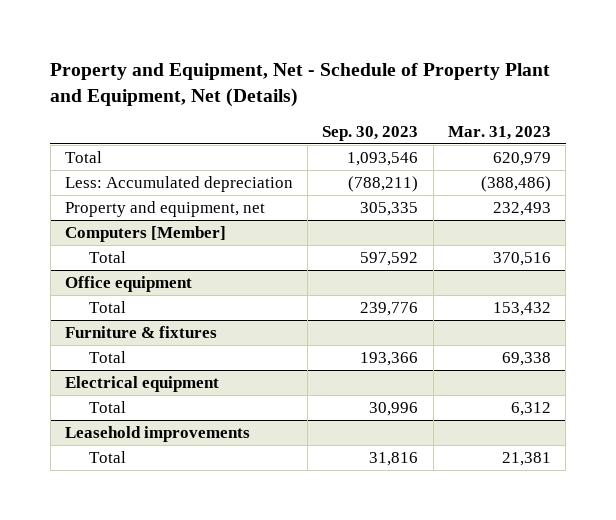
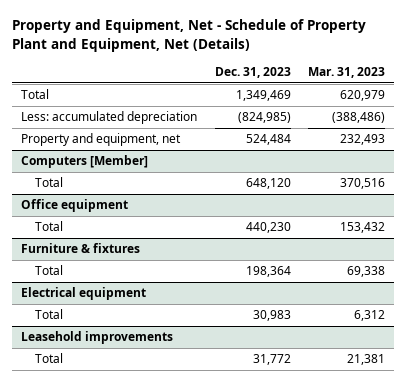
[322,125,419,141] Sep. 30, 2023 -> none
none -> [214,66,291,78] Dec. 31, 2023
[64,175,293,192] Less: Accumulated depreciation -> [21,111,198,125] Less: accumulated depreciation

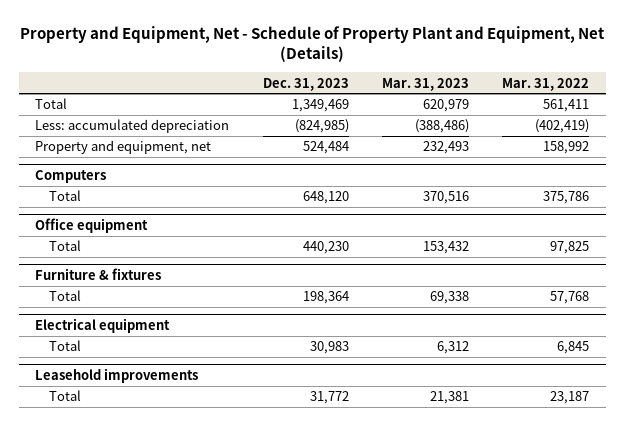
none -> [502,77,590,91] Mar. 31, 2022
[21,155,149,169] Computers [Member] -> [35,170,107,184] Computers

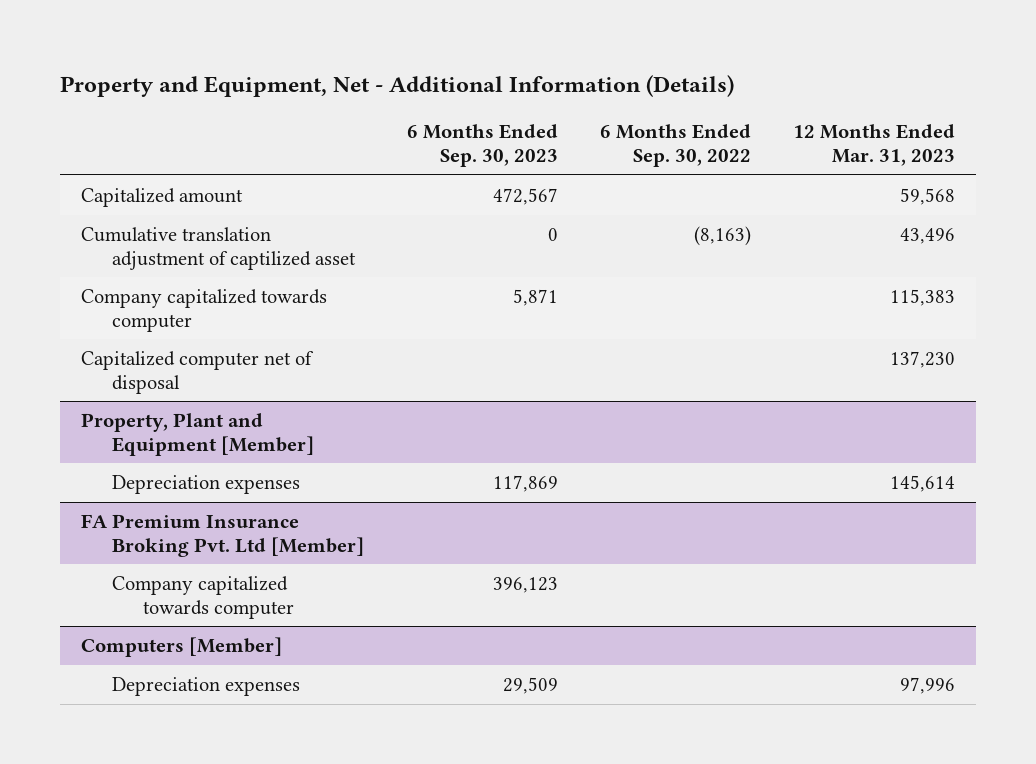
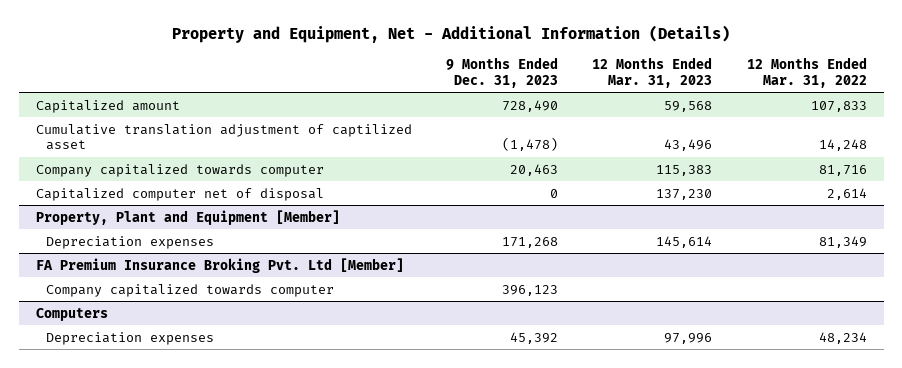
[406,124,558,168] 6 Months Ended Sep. 30, 2023 -> none
[599,124,751,168] 6 Months Ended Sep. 30, 2022 -> none
none -> [446,57,559,88] 9 Months Ended Dec. 31, 2023
none -> [746,57,867,88] 12 Months Ended Mar. 31, 2022
[81,636,283,657] Computers [Member] -> [35,307,108,321] Computers

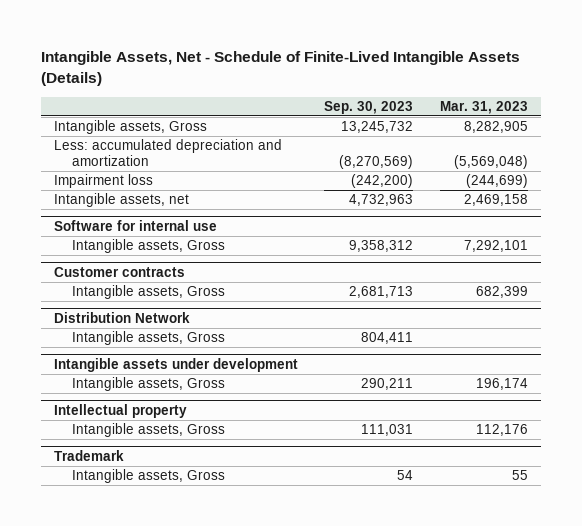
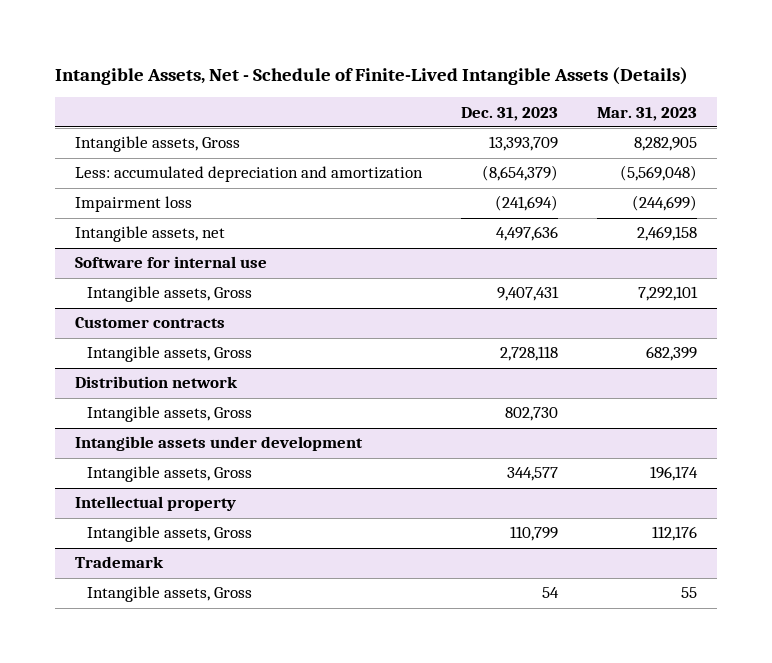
[324,100,414,114] Sep. 30, 2023 -> none
none -> [461,106,559,121] Dec. 31, 2023
[54,312,191,324] Distribution Network -> [74,376,238,389] Distribution network

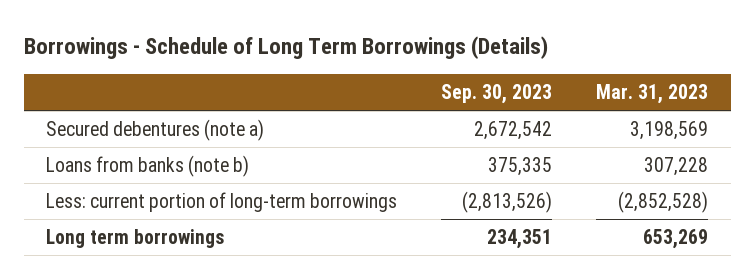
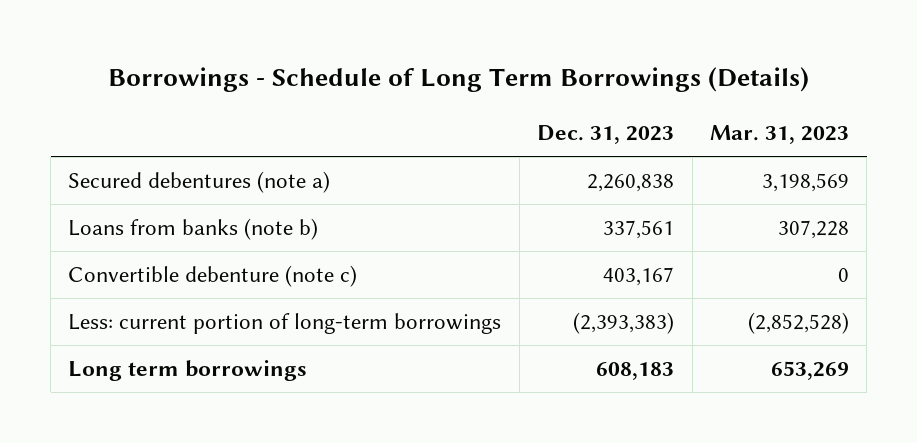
[441,83,553,104] Sep. 30, 2023 -> none
none -> [537,125,675,145] Dec. 31, 2023
none -> [68,264,358,287] Convertible debenture (note c)

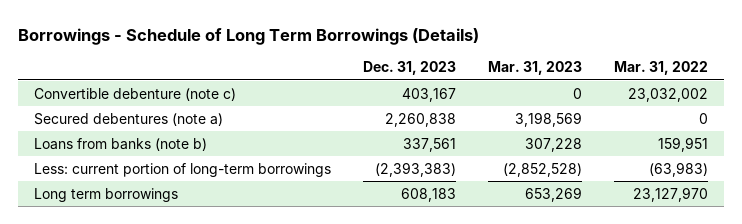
none -> [613,61,708,76] Mar. 31, 2022
[68,264,358,287] Convertible debenture (note c) -> [34,87,237,101] Convertible debenture (note c)

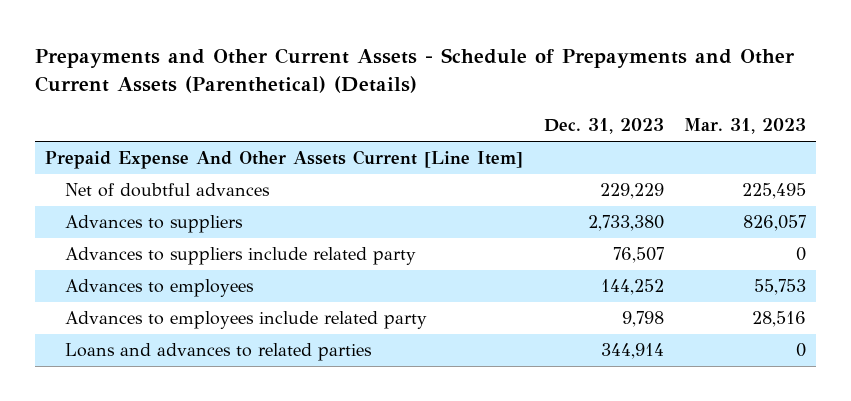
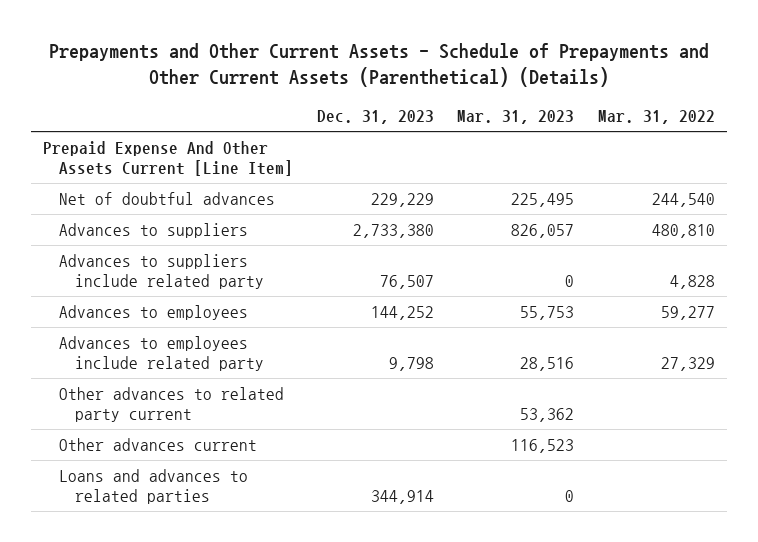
none -> [598,110,716,125] Mar. 31, 2022
none -> [59,386,285,422] Other advances to related party current
none -> [59,437,258,451] Other advances current

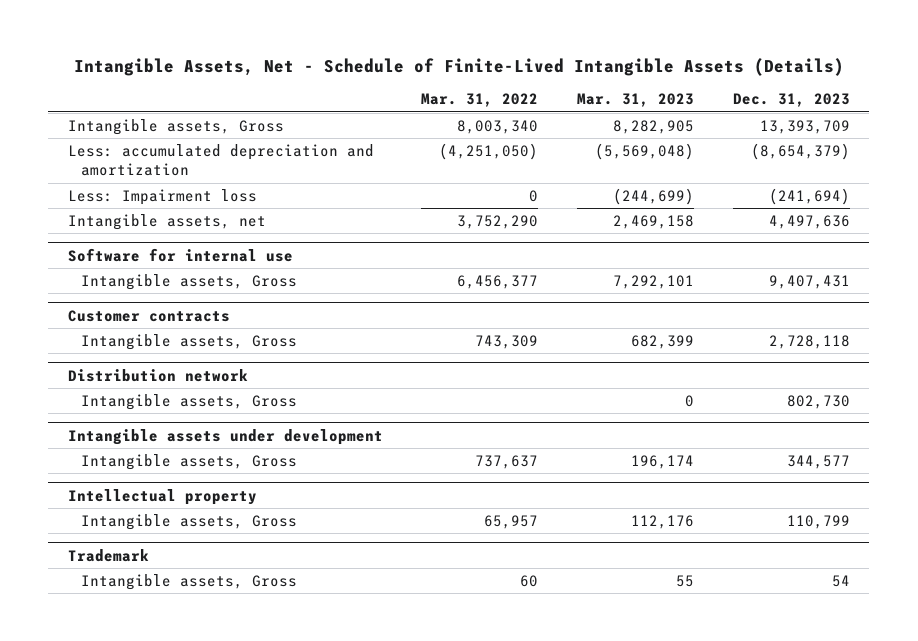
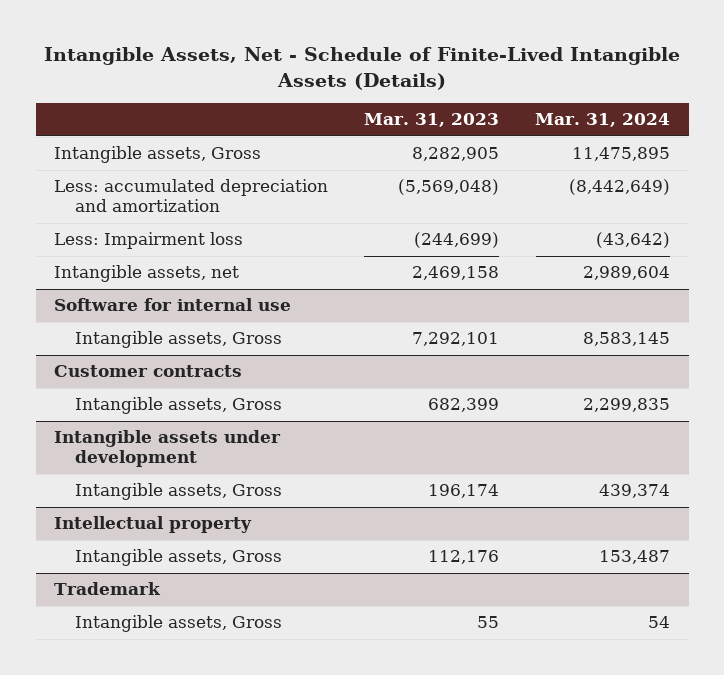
[421,93,539,108] Mar. 31, 2022 -> none
[732,93,850,108] Dec. 31, 2023 -> none
none -> [535,113,671,128] Mar. 31, 2024
[67,368,248,382] Distribution network -> none
[80,393,297,410] Intangible assets, Gross -> none

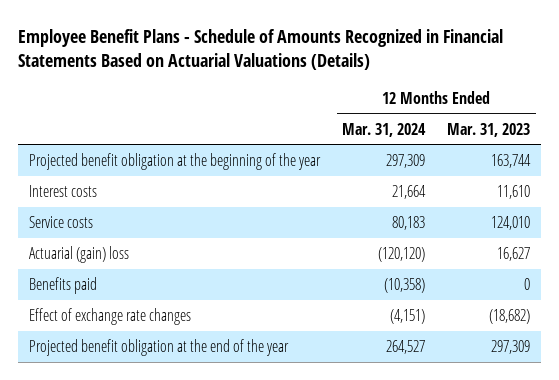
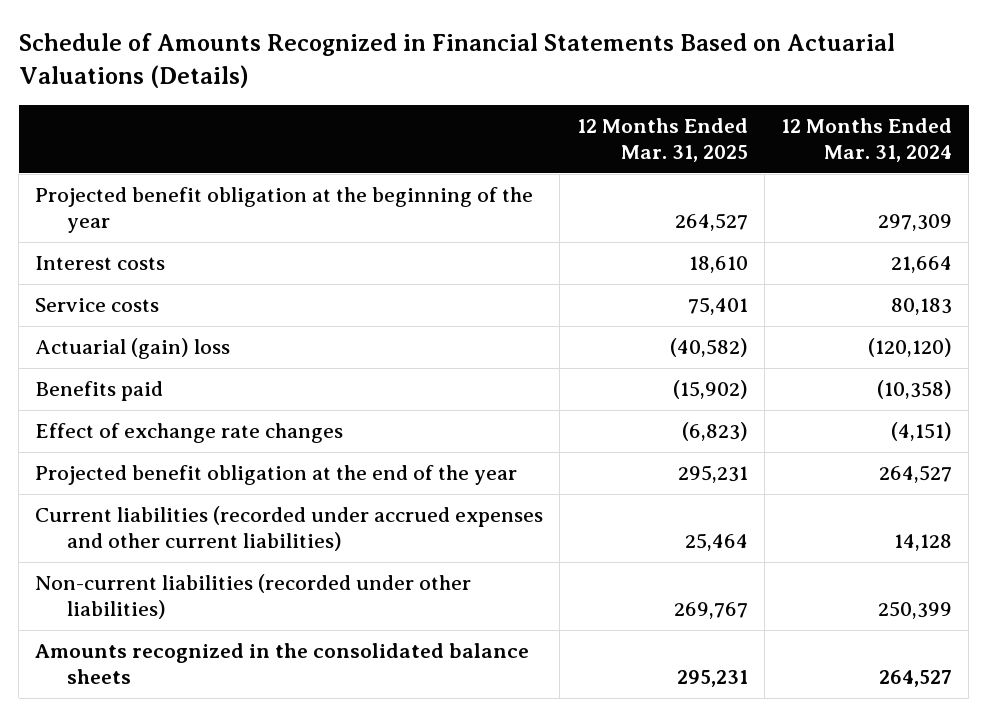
[18,28,504,71] Employee Benefit Plans - Schedule of Amounts Recognized in Financial Statements Based on Actuarial Valuations (Details) -> [18,33,895,88] Schedule of Amounts Recognized in Financial Statements Based on Actuarial Valuations (Details)
[447,122,531,137] Mar. 31, 2023 -> none
none -> [576,117,748,162] 12 Months Ended Mar. 31, 2025
none -> [35,506,544,552] Current liabilities (recorded under accrued expenses and other current liabilities)
none -> [35,574,472,620] Non-current liabilities (recorded under other liabilities)
none -> [35,643,530,685] Amounts recognized in the consolidated balance sheets

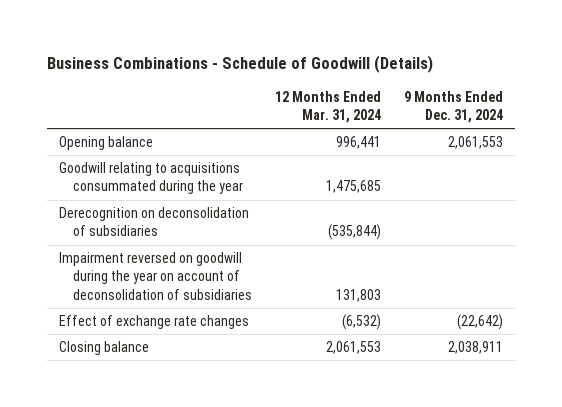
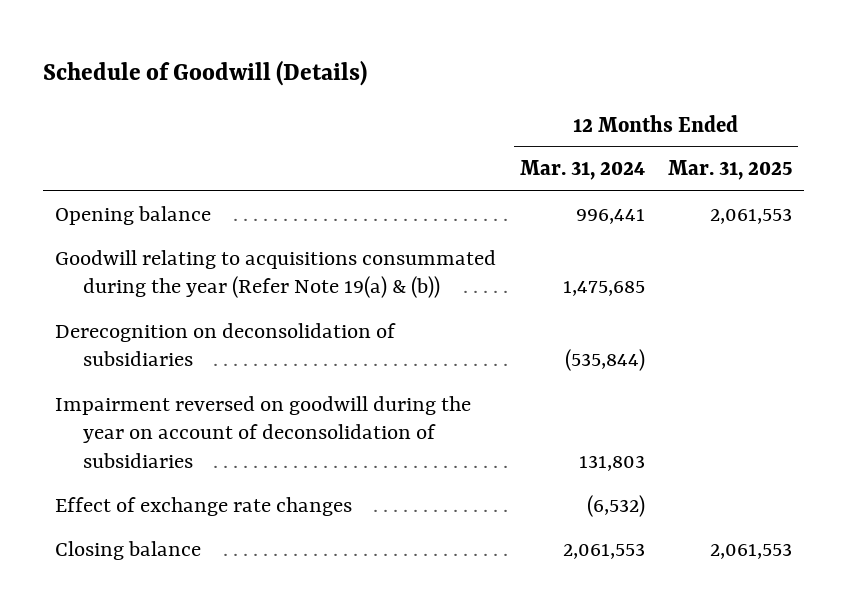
[47,55,434,74] Business Combinations - Schedule of Goodwill (Details) -> [43,59,368,86] Schedule of Goodwill (Details)
[404,90,504,124] 9 Months Ended Dec. 31, 2024 -> none
none -> [668,160,793,181] Mar. 31, 2025
[58,162,244,195] Goodwill relating to acquisitions consummated during the year -> [55,249,497,299] Goodwill relating to acquisitions consummated during the year (Refer Note 19(a) & (b))

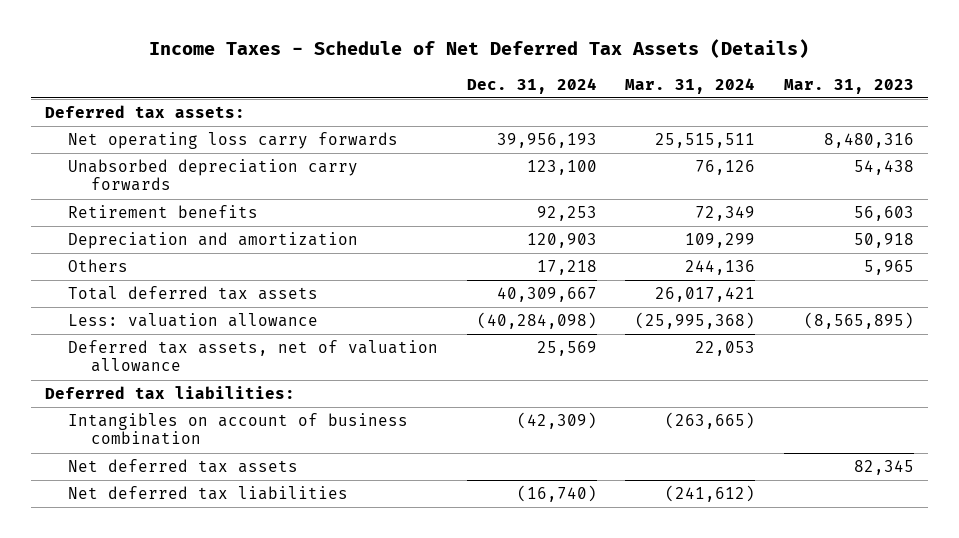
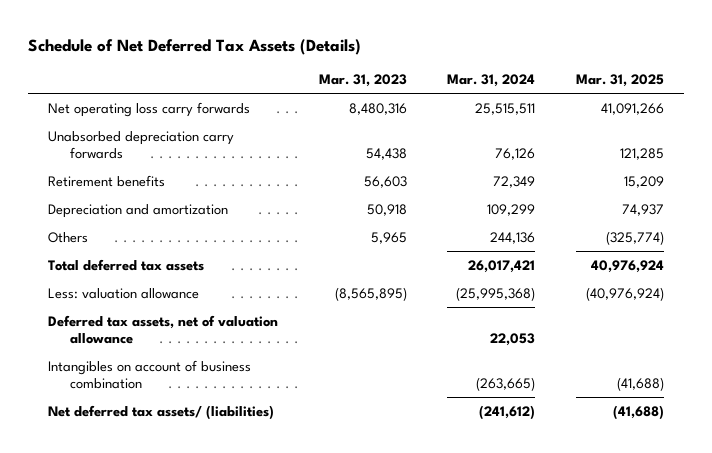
[149,38,810,58] Income Taxes - Schedule of Net Deferred Tax Assets (Details) -> [28,38,362,55] Schedule of Net Deferred Tax Assets (Details)
[466,77,597,94] Dec. 31, 2024 -> none
none -> [575,74,664,88] Mar. 31, 2025
[44,105,245,119] Deferred tax assets: -> none
[44,386,295,400] Deferred tax liabilities: -> none
[67,459,298,474] Net deferred tax assets -> none
[67,486,348,501] Net deferred tax liabilities -> [48,404,275,420] Net deferred tax assets/ (liabilities)

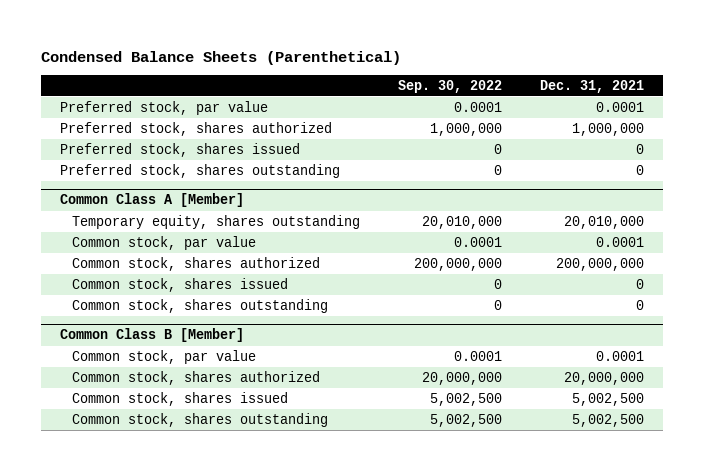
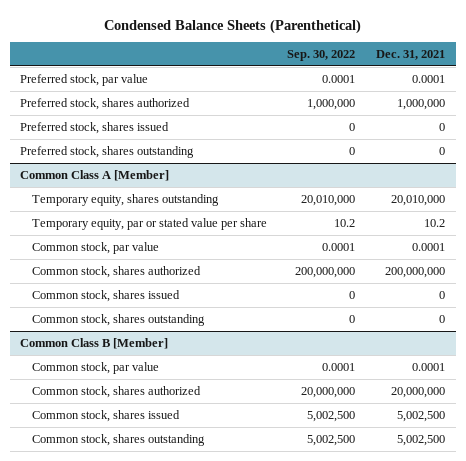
none -> [31,218,267,231] Temporary equity, par or stated value per share

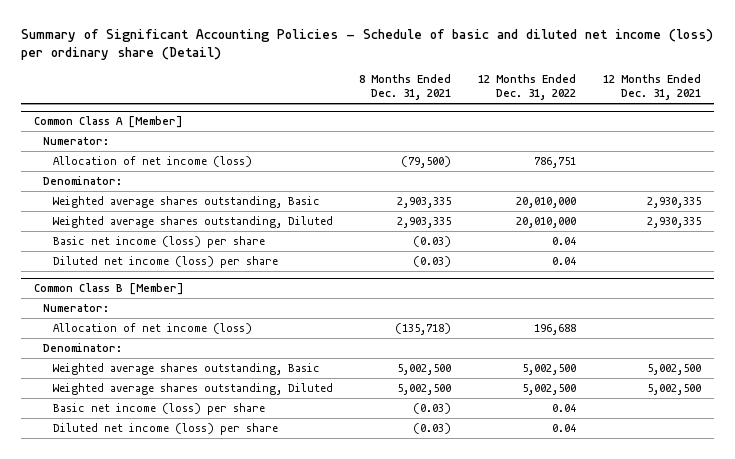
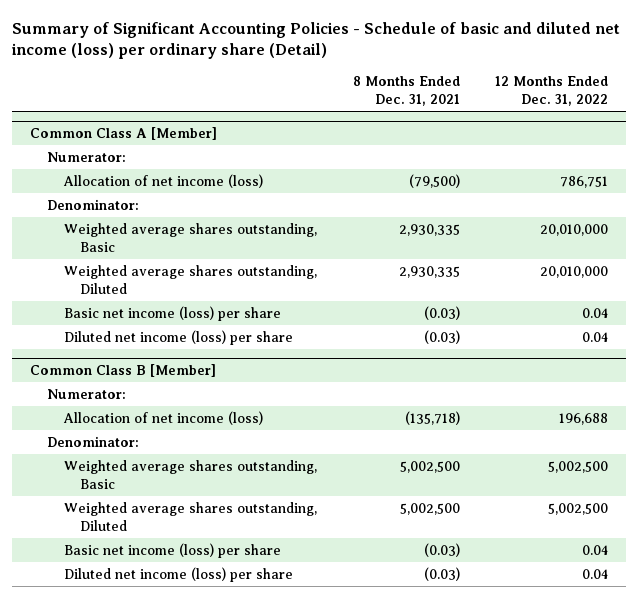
[602,73,701,101] 12 Months Ended Dec. 31, 2021 -> none
[397,197,452,209] 2,903,335 -> [398,223,460,236] 2,930,335
[397,217,452,229] 2,903,335 -> [398,265,460,278] 2,930,335

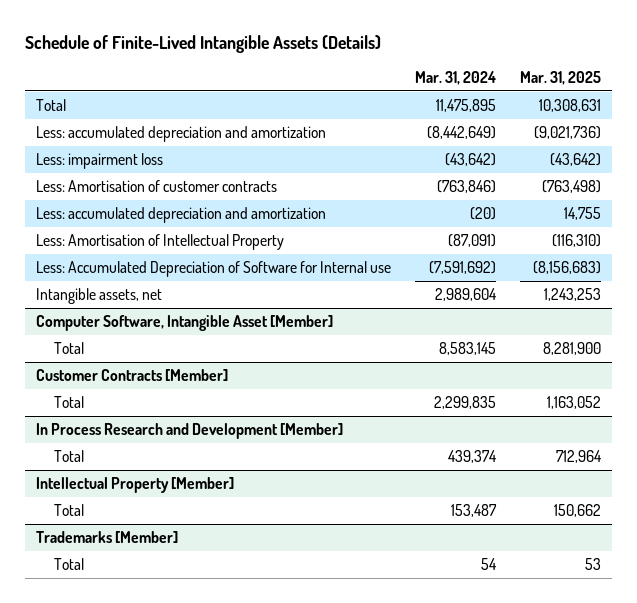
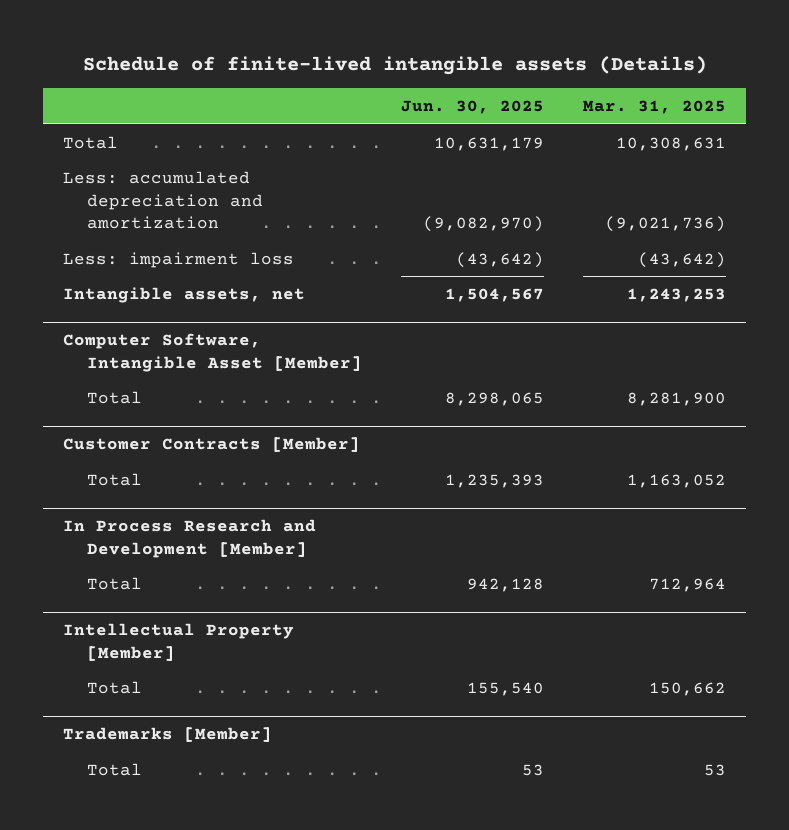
[24,34,381,53] Schedule of Finite-Lived Intangible Assets (Details) -> [82,56,707,76] Schedule of finite-lived intangible assets (Details)
[414,71,496,86] Mar. 31, 2024 -> none
none -> [401,99,545,114] Jun. 30, 2025
[36,180,278,193] Less: Amortisation of customer contracts -> none
[36,207,327,224] Less: accumulated depreciation and amortization -> none
[36,234,285,251] Less: Amortisation of Intellectual Property -> none
[36,261,392,278] Less: Accumulated Depreciation of Software for Internal use -> none

